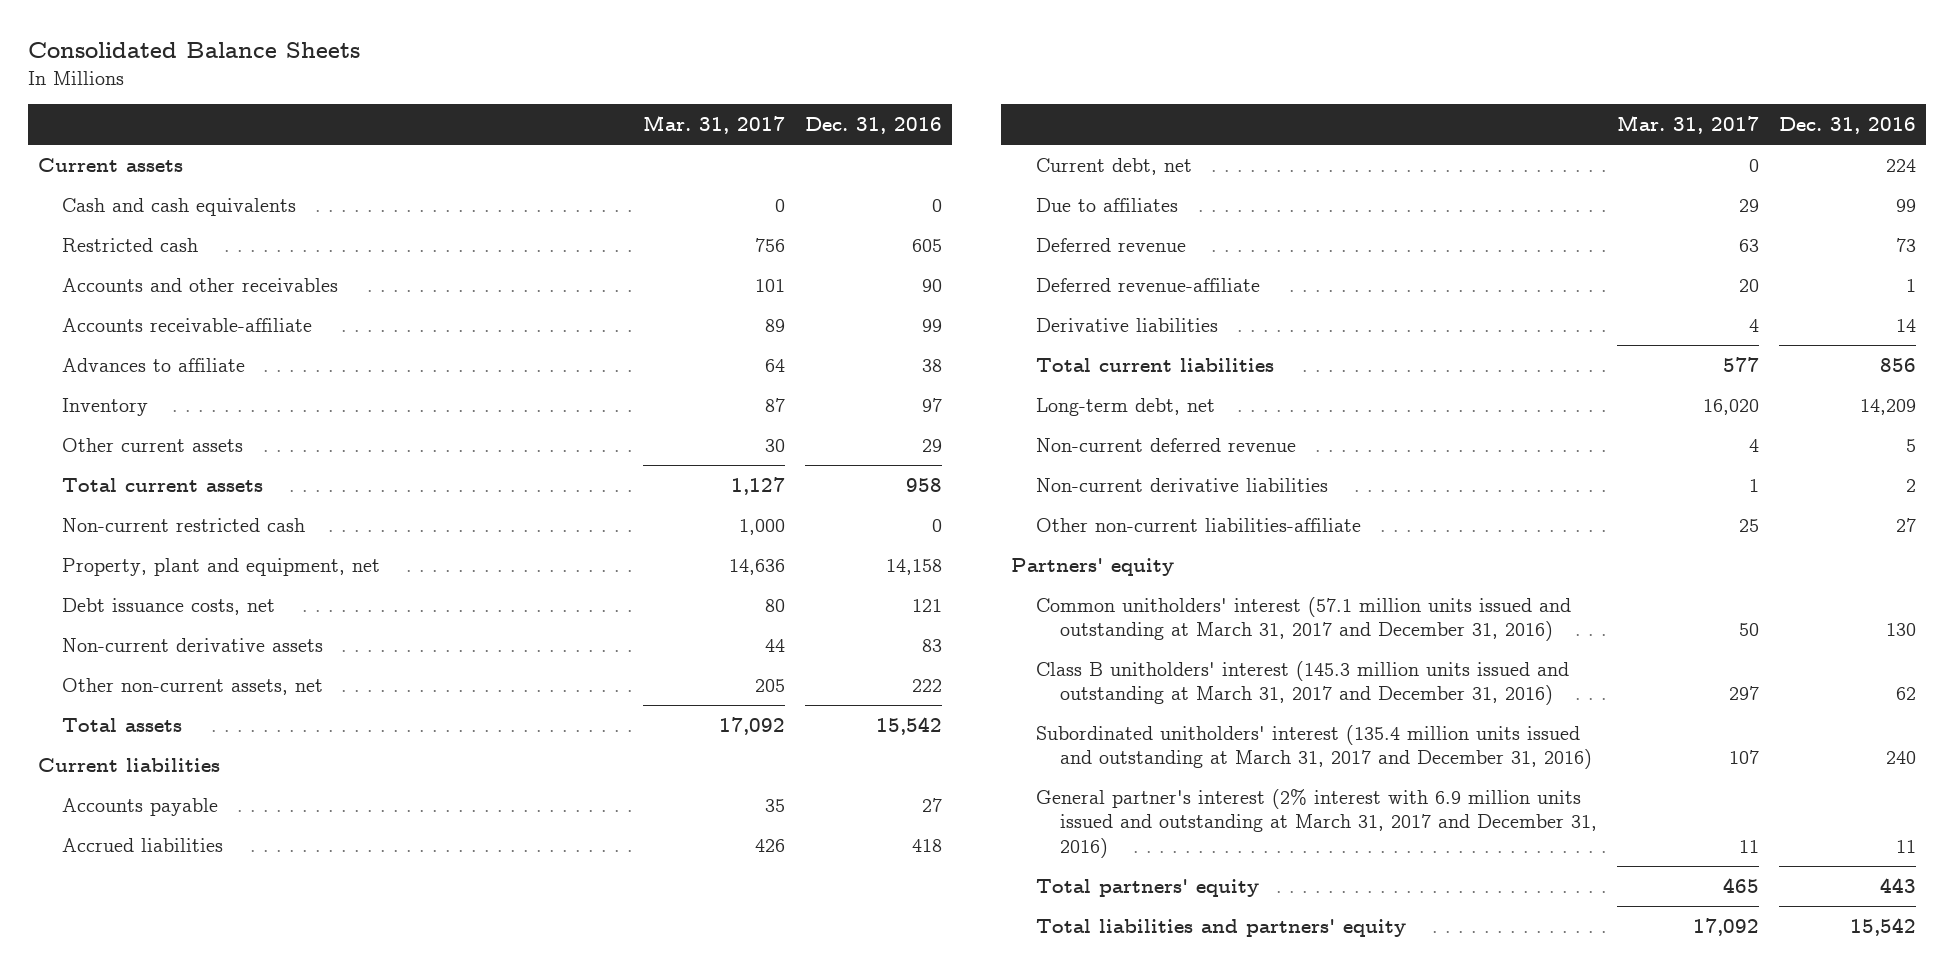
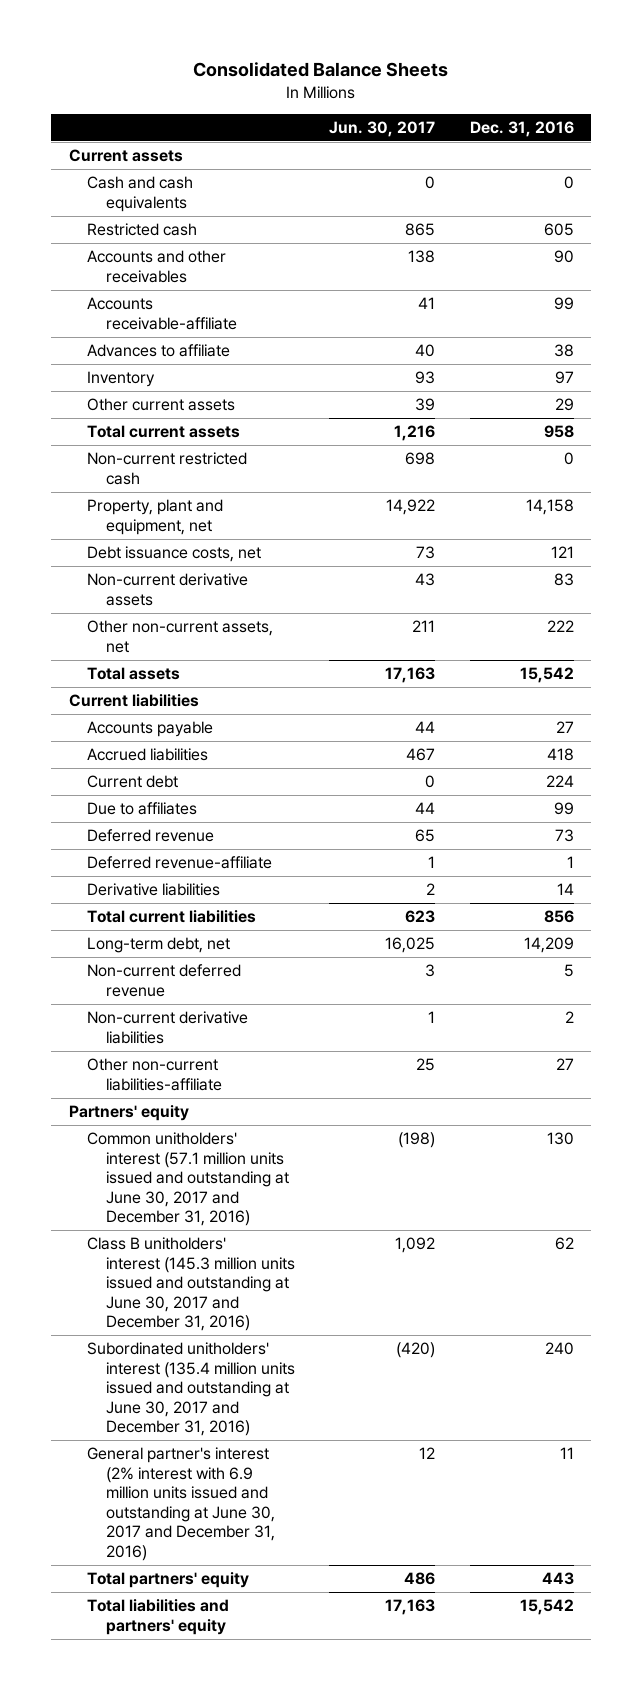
[643,115,786,135] Mar. 31, 2017 -> none
none -> [329,121,436,138] Jun. 30, 2017
[1035,157,1192,175] Current debt, net -> [87,775,179,789] Current debt
[1035,596,1571,642] Common unitholders' interest (57.1 million units issued and outstanding at March 31, 2017 and December 31, 2016) -> [87,1132,289,1227] Common unitholders' interest (57.1 million units issued and outstanding at June 30, 2017 and December 31, 2016)
[1035,660,1569,706] Class B unitholders' interest (145.3 million units issued and outstanding at March 31, 2017 and December 31, 2016) -> [87,1237,295,1332] Class B unitholders' interest (145.3 million units issued and outstanding at June 30, 2017 and December 31, 2016)
[1035,724,1593,770] Subordinated unitholders' interest (135.4 million units issued and outstanding at March 31, 2017 and December 31, 2016) -> [87,1342,295,1437] Subordinated unitholders' interest (135.4 million units issued and outstanding at June 30, 2017 and December 31, 2016)
[1035,788,1598,858] General partner's interest (2% interest with 6.9 million units issued and outstanding at March 31, 2017 and December 31, 2016) -> [87,1447,275,1561] General partner's interest (2% interest with 6.9 million units issued and outstanding at June 30, 2017 and December 31, 2016)

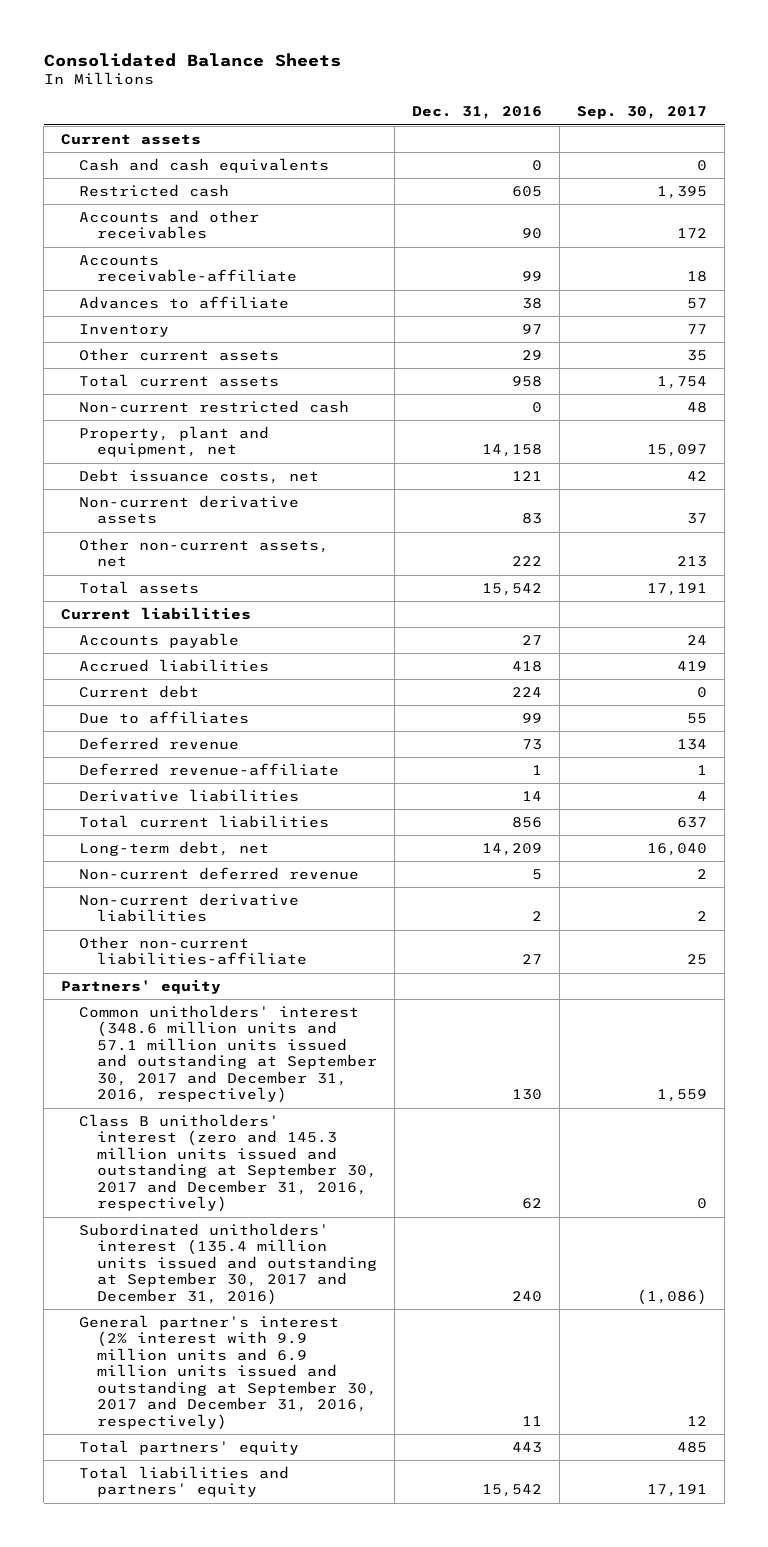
[329,121,436,138] Jun. 30, 2017 -> none
none -> [577,106,708,120] Sep. 30, 2017
[87,1132,289,1227] Common unitholders' interest (57.1 million units issued and outstanding at June 30, 2017 and December 31, 2016) -> [79,1005,378,1104] Common unitholders' interest (348.6 million units and 57.1 million units issued and outstanding at September 30, 2017 and December 31, 2016, respectively)
[87,1237,295,1332] Class B unitholders' interest (145.3 million units issued and outstanding at June 30, 2017 and December 31, 2016) -> [79,1114,378,1213] Class B unitholders' interest (zero and 145.3 million units issued and outstanding at September 30, 2017 and December 31, 2016, respectively)
[87,1342,295,1437] Subordinated unitholders' interest (135.4 million units issued and outstanding at June 30, 2017 and December 31, 2016) -> [79,1223,378,1305] Subordinated unitholders' interest (135.4 million units issued and outstanding at September 30, 2017 and December 31, 2016)
[87,1447,275,1561] General partner's interest (2% interest with 6.9 million units issued and outstanding at June 30, 2017 and December 31, 2016) -> [79,1315,378,1430] General partner's interest (2% interest with 9.9 million units and 6.9 million units issued and outstanding at September 30, 2017 and December 31, 2016, respectively)

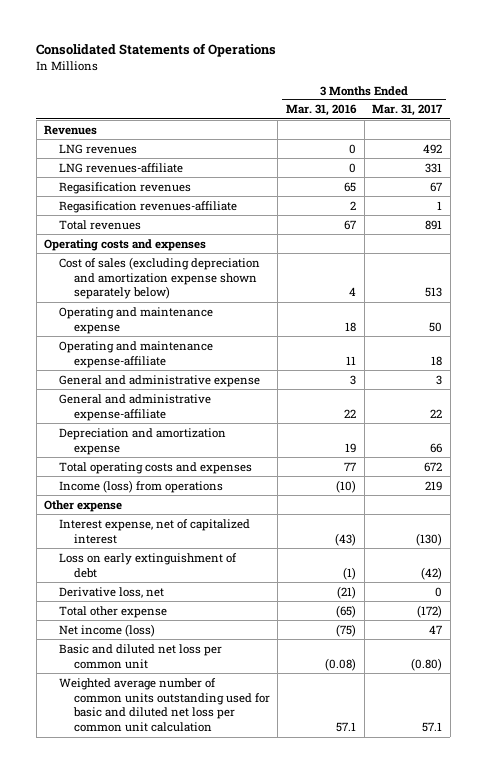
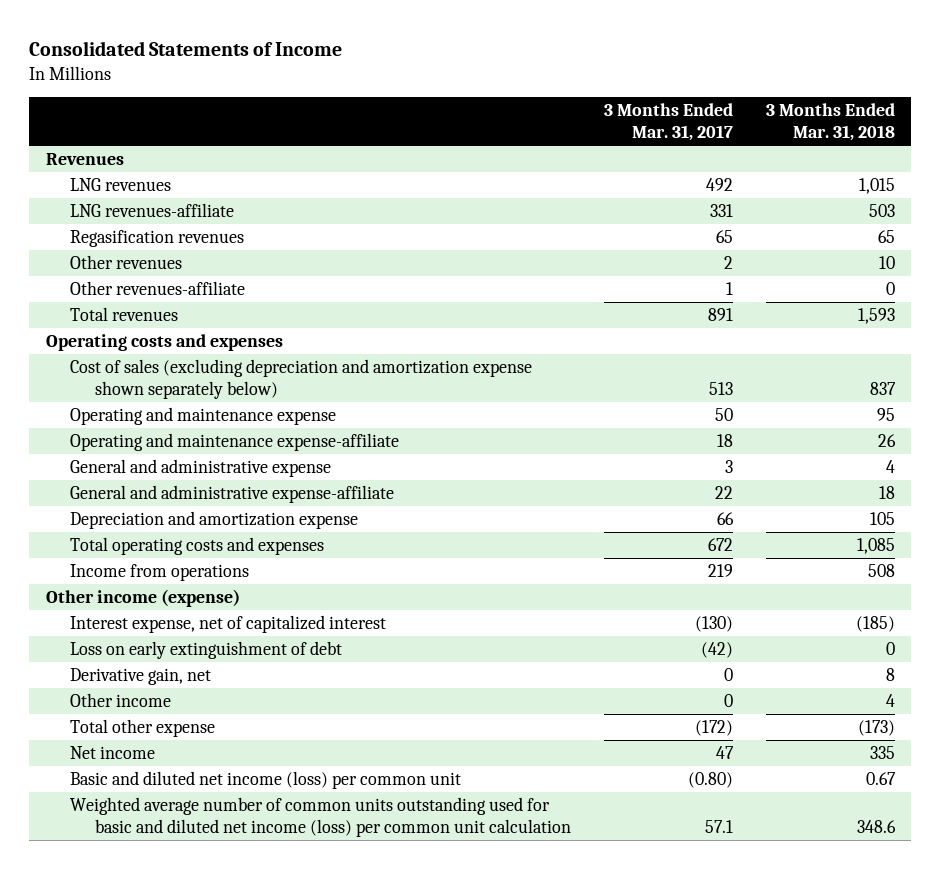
[36,43,277,58] Consolidated Statements of Operations -> [29,41,343,57] Consolidated Statements of Income
[286,104,358,117] Mar. 31, 2016 -> none
none -> [765,103,895,142] 3 Months Ended Mar. 31, 2018
[430,181,443,192] 67 -> [715,230,733,244] 65
none -> [70,255,183,270] Other revenues
[59,200,238,213] Regasification revenues-affiliate -> [70,281,246,296] Other revenues-affiliate
[59,479,224,493] Income (loss) from operations -> [70,564,250,582] Income from operations
[44,499,123,512] Other expense -> [45,589,240,608] Other income (expense)
[59,586,165,598] Derivative loss, net -> [70,668,212,686] Derivative gain, net
none -> [70,693,172,708] Other income
[59,623,156,637] Net income (loss) -> [70,746,156,760] Net income
[59,643,223,669] Basic and diluted net loss per common unit -> [70,771,462,790] Basic and diluted net income (loss) per common unit
[59,677,270,733] Weighted average number of common units outstanding used for basic and diluted net loss per common unit calculation -> [70,797,572,838] Weighted average number of common units outstanding used for basic and diluted net income (loss) per common unit calculation

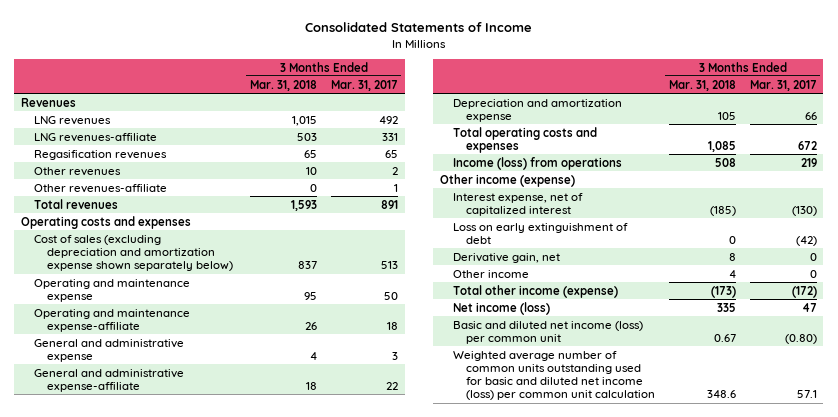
[70,564,250,582] Income from operations -> [452,156,622,170] Income (loss) from operations
[70,719,216,738] Total other expense -> [452,284,618,298] Total other income (expense)
[70,746,156,760] Net income -> [452,301,550,315] Net income (loss)

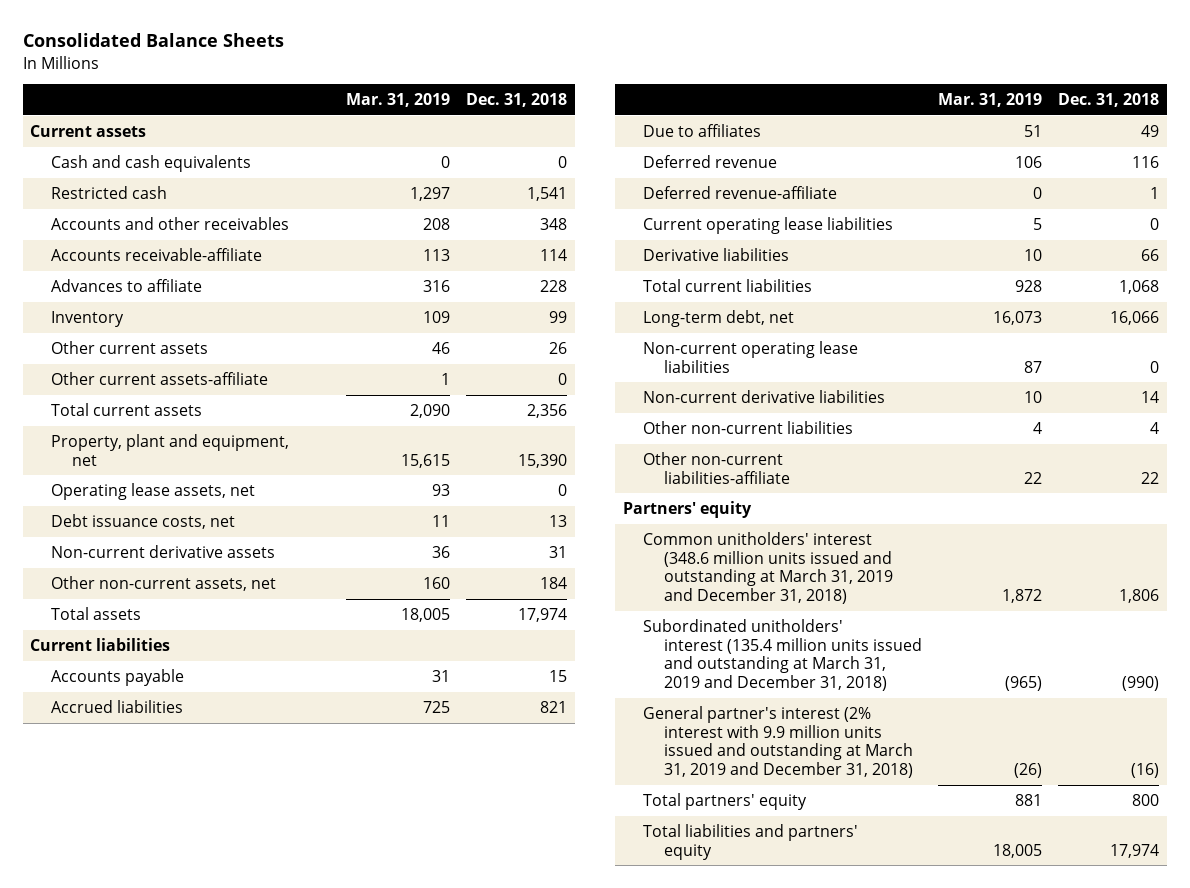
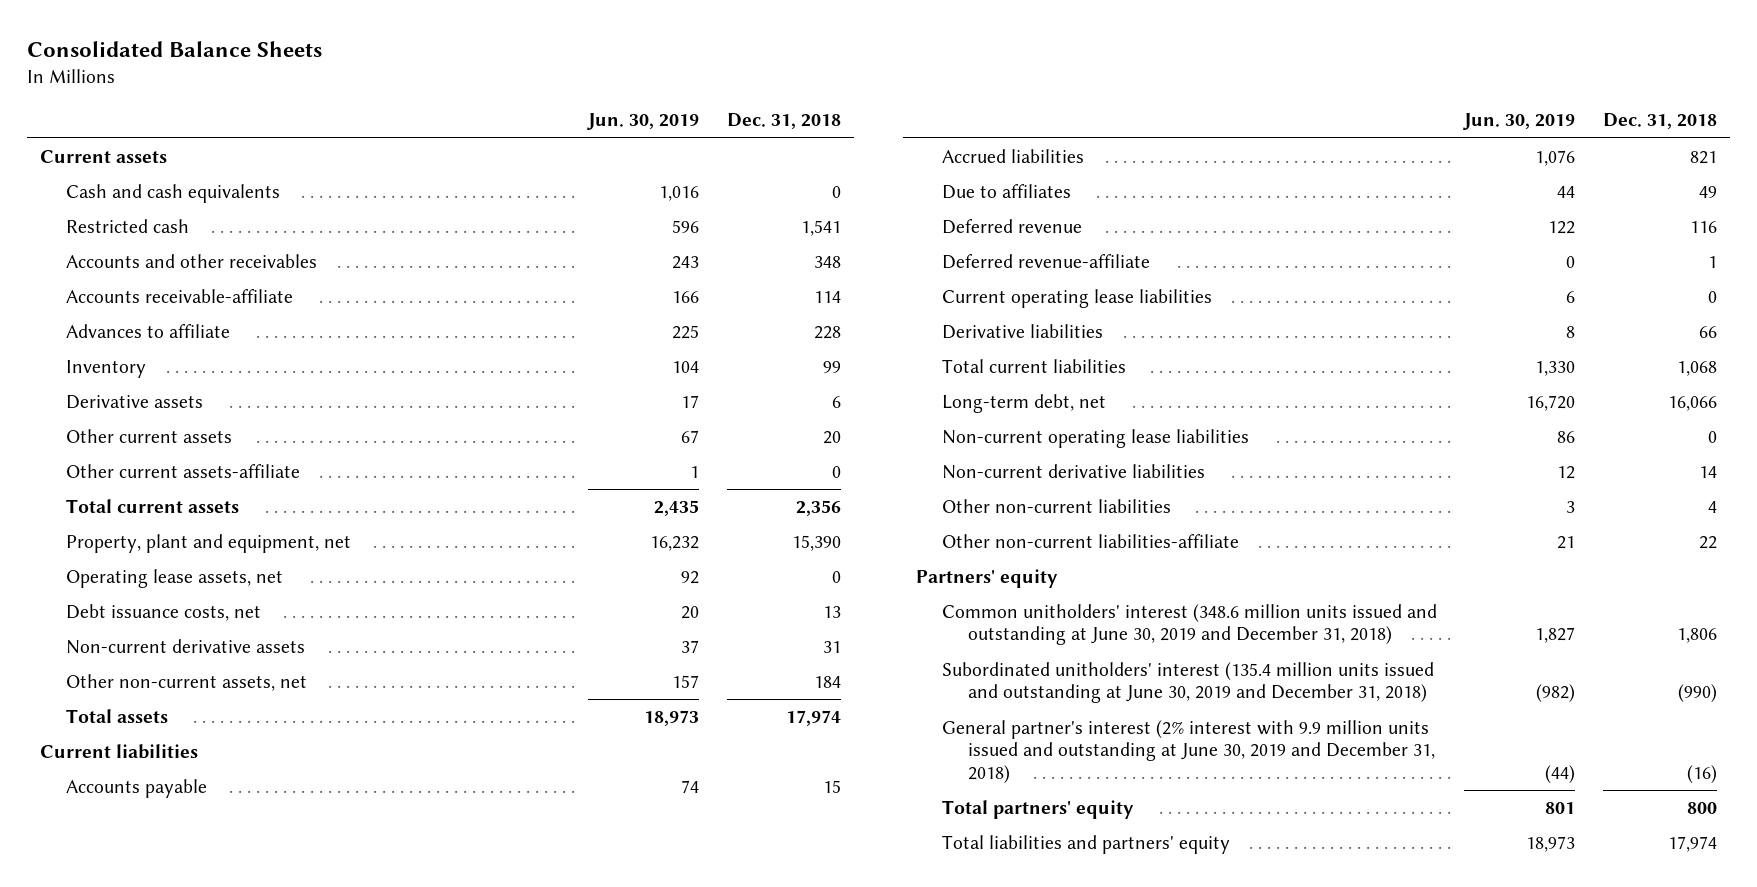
[346,93,451,108] Mar. 31, 2019 -> none
none -> [587,113,700,131] Jun. 30, 2019
none -> [65,394,203,409] Derivative assets
[549,341,568,354] 26 -> [822,430,841,444] 20
[643,531,894,604] Common unitholders' interest (348.6 million units issued and outstanding at March 31, 2019 and December 31, 2018) -> [942,603,1438,646] Common unitholders' interest (348.6 million units issued and outstanding at June 30, 2019 and December 31, 2018)
[643,618,923,691] Subordinated unitholders' interest (135.4 million units issued and outstanding at March 31, 2019 and December 31, 2018) -> [942,661,1435,704] Subordinated unitholders' interest (135.4 million units issued and outstanding at June 30, 2019 and December 31, 2018)
[643,705,914,778] General partner's interest (2% interest with 9.9 million units issued and outstanding at March 31, 2019 and December 31, 2018) -> [942,719,1435,783] General partner's interest (2% interest with 9.9 million units issued and outstanding at June 30, 2019 and December 31, 2018)

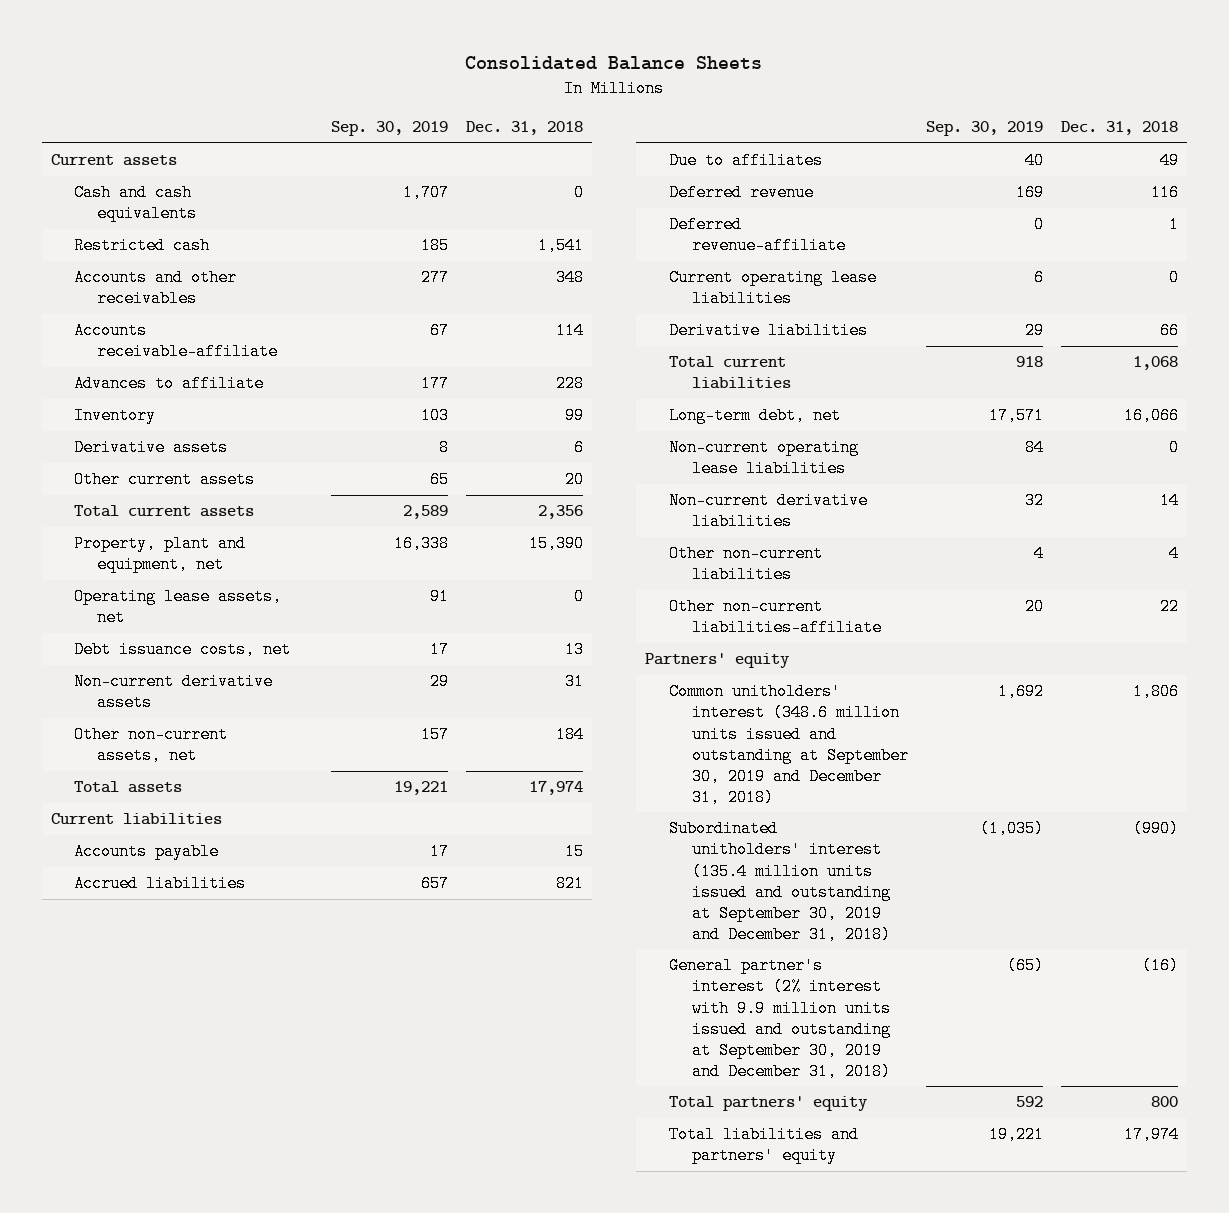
[587,113,700,131] Jun. 30, 2019 -> none
none -> [331,121,449,137] Sep. 30, 2019
[65,463,300,478] Other current assets-affiliate -> none
[942,603,1438,646] Common unitholders' interest (348.6 million units issued and outstanding at June 30, 2019 and December 31, 2018) -> [668,683,910,806] Common unitholders' interest (348.6 million units issued and outstanding at September 30, 2019 and December 31, 2018)
[942,661,1435,704] Subordinated unitholders' interest (135.4 million units issued and outstanding at June 30, 2019 and December 31, 2018) -> [668,820,892,943] Subordinated unitholders' interest (135.4 million units issued and outstanding at September 30, 2019 and December 31, 2018)
[942,719,1435,783] General partner's interest (2% interest with 9.9 million units issued and outstanding at June 30, 2019 and December 31, 2018) -> [668,957,892,1080] General partner's interest (2% interest with 9.9 million units issued and outstanding at September 30, 2019 and December 31, 2018)

